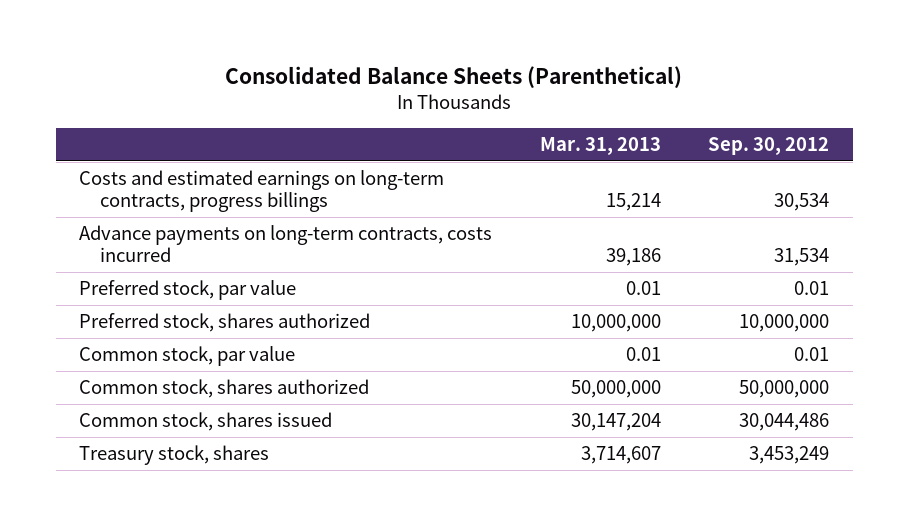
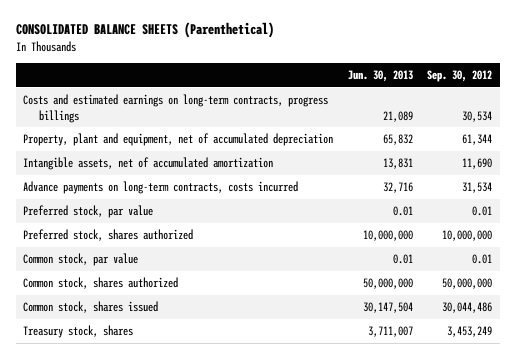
[225,66,683,89] Consolidated Balance Sheets (Parenthetical) -> [15,22,274,39] CONSOLIDATED BALANCE SHEETS (Parenthetical)
[539,136,661,155] Mar. 31, 2013 -> none
none -> [347,69,413,82] Jun. 30, 2013
none -> [23,133,334,147] Property, plant and equipment, net of accumulated depreciation
none -> [23,157,274,171] Intangible assets, net of accumulated amortization

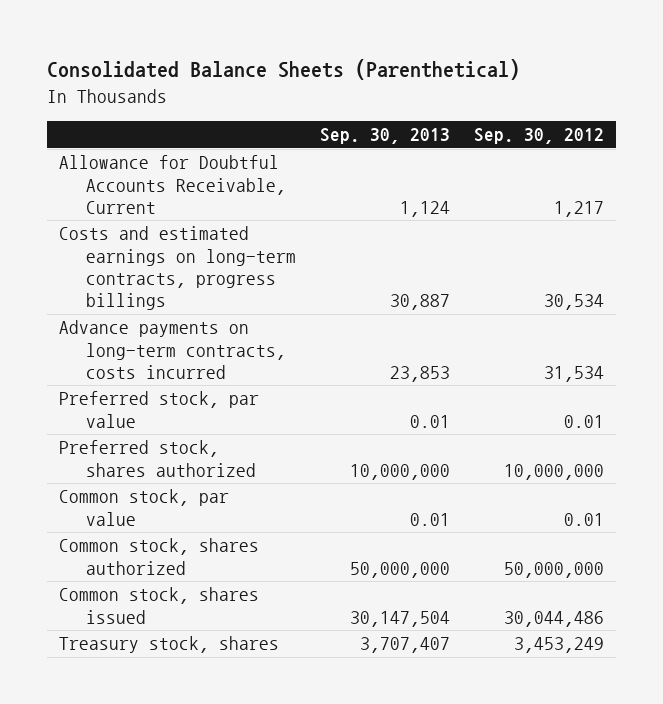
[15,22,274,39] CONSOLIDATED BALANCE SHEETS (Parenthetical) -> [47,59,521,81] Consolidated Balance Sheets (Parenthetical)
[347,69,413,82] Jun. 30, 2013 -> none
none -> [319,128,450,145] Sep. 30, 2013
none -> [59,155,286,214] Allowance for Doubtful Accounts Receivable, Current
[23,133,334,147] Property, plant and equipment, net of accumulated depreciation -> none
[23,157,274,171] Intangible assets, net of accumulated amortization -> none

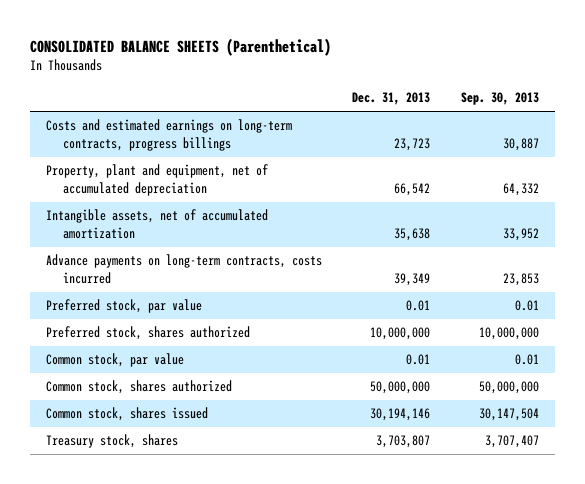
[47,59,521,81] Consolidated Balance Sheets (Parenthetical) -> [30,37,332,56] CONSOLIDATED BALANCE SHEETS (Parenthetical)
[474,128,605,145] Sep. 30, 2012 -> none
none -> [352,92,431,106] Dec. 31, 2013
[59,155,286,214] Allowance for Doubtful Accounts Receivable, Current -> none
none -> [45,164,268,197] Property, plant and equipment, net of accumulated depreciation
none -> [45,209,268,240] Intangible assets, net of accumulated amortization

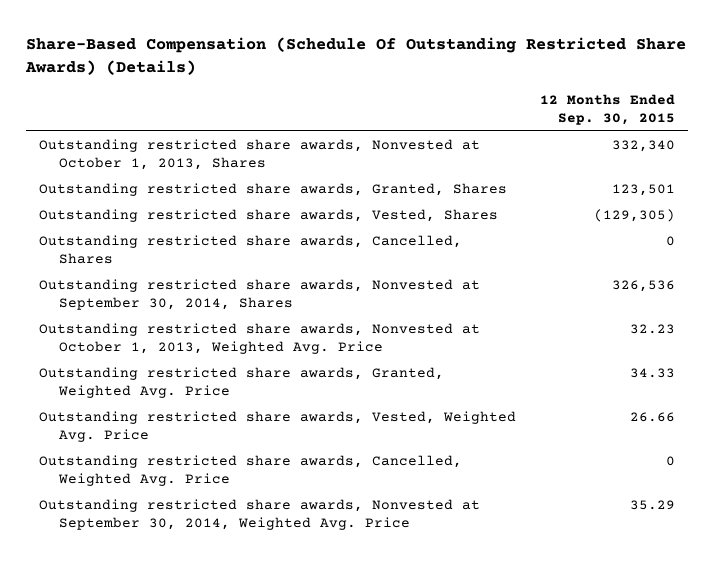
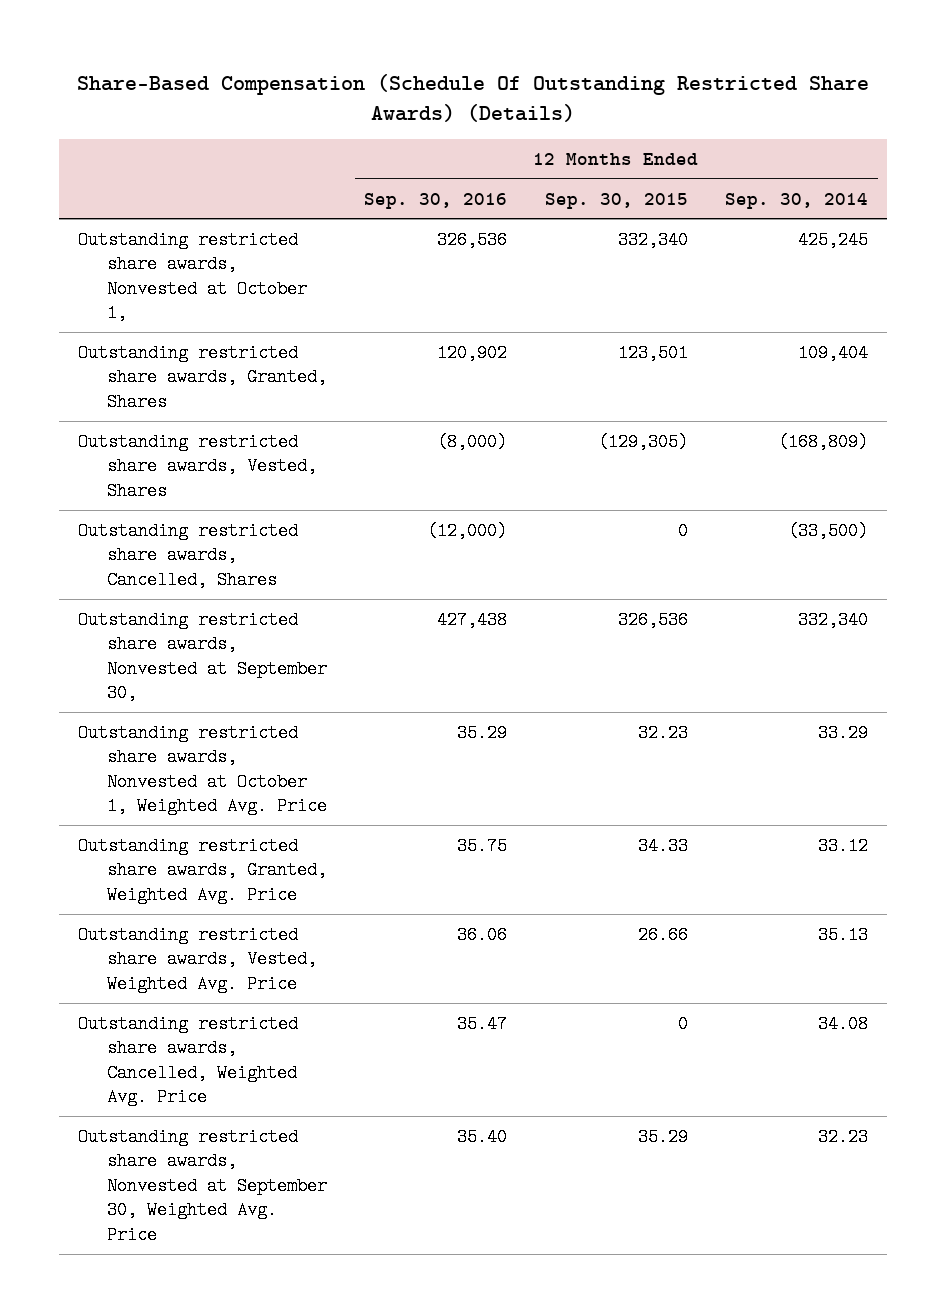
none -> [364,192,508,209] Sep. 30, 2016
none -> [725,192,869,209] Sep. 30, 2014
[38,139,480,171] Outstanding restricted share awards, Nonvested at October 1, 2013, Shares -> [78,230,307,323] Outstanding restricted share awards, Nonvested at October 1,
[38,279,480,311] Outstanding restricted share awards, Nonvested at September 30, 2014, Shares -> [78,610,327,703] Outstanding restricted share awards, Nonvested at September 30,
[38,323,480,355] Outstanding restricted share awards, Nonvested at October 1, 2013, Weighted Avg. Price -> [78,723,327,816] Outstanding restricted share awards, Nonvested at October 1, Weighted Avg. Price
[38,499,480,531] Outstanding restricted share awards, Nonvested at September 30, 2014, Weighted Avg. Price -> [78,1127,327,1244] Outstanding restricted share awards, Nonvested at September 30, Weighted Avg. Price

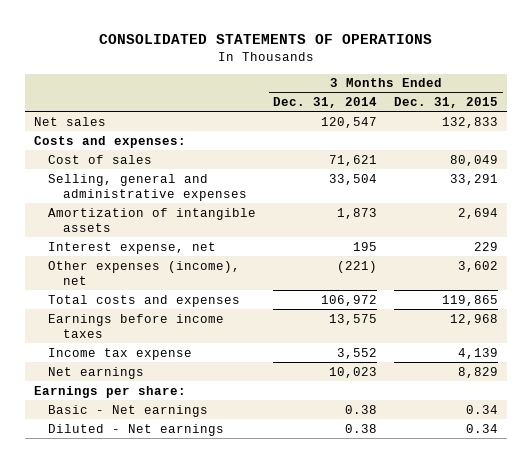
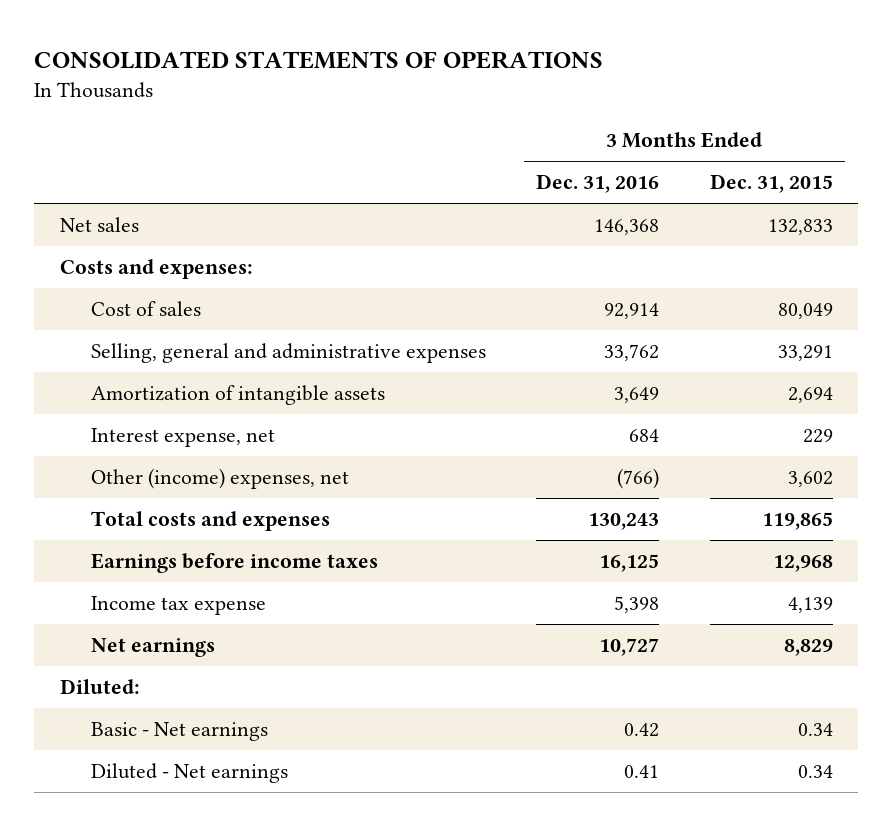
[273,96,378,108] Dec. 31, 2014 -> none
none -> [536,174,660,194] Dec. 31, 2016
[48,260,241,285] Other expenses (income), net -> [90,468,349,490] Other (income) expenses, net
[33,385,186,398] Earnings per share: -> none
none -> [59,679,140,695] Diluted:

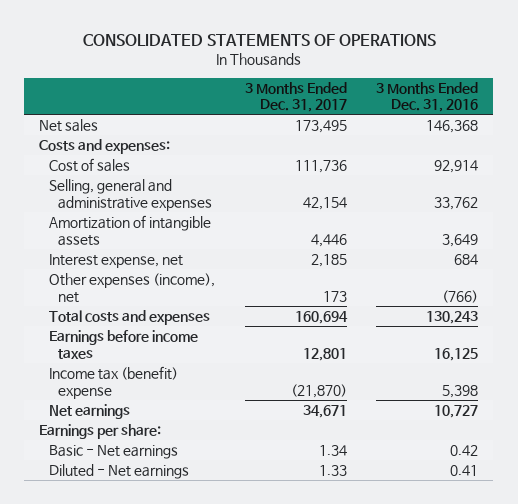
[709,174,833,194] Dec. 31, 2015 -> none
none -> [244,81,347,113] 3 Months Ended Dec. 31, 2017
[90,468,349,490] Other (income) expenses, net -> [48,272,215,303] Other expenses (income), net
[90,596,266,616] Income tax expense -> [48,365,178,399] Income tax (benefit) expense
[59,679,140,695] Diluted: -> none
none -> [39,423,162,439] Earnings per share:

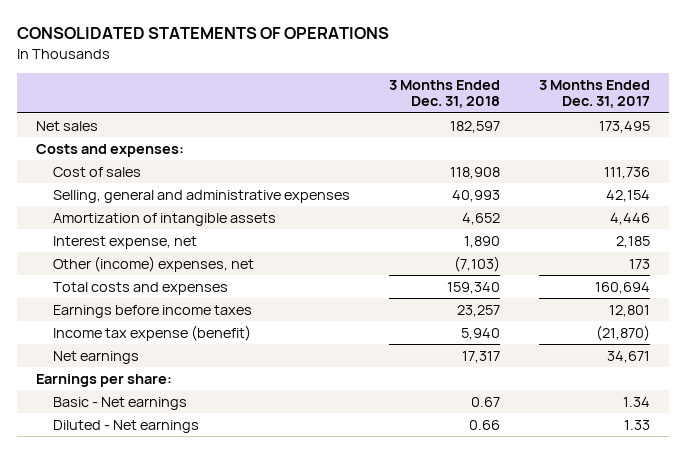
[376,81,479,113] 3 Months Ended Dec. 31, 2016 -> none
none -> [389,79,501,109] 3 Months Ended Dec. 31, 2018
[48,272,215,303] Other expenses (income), net -> [53,255,255,272] Other (income) expenses, net
[48,365,178,399] Income tax (benefit) expense -> [53,324,252,341] Income tax expense (benefit)

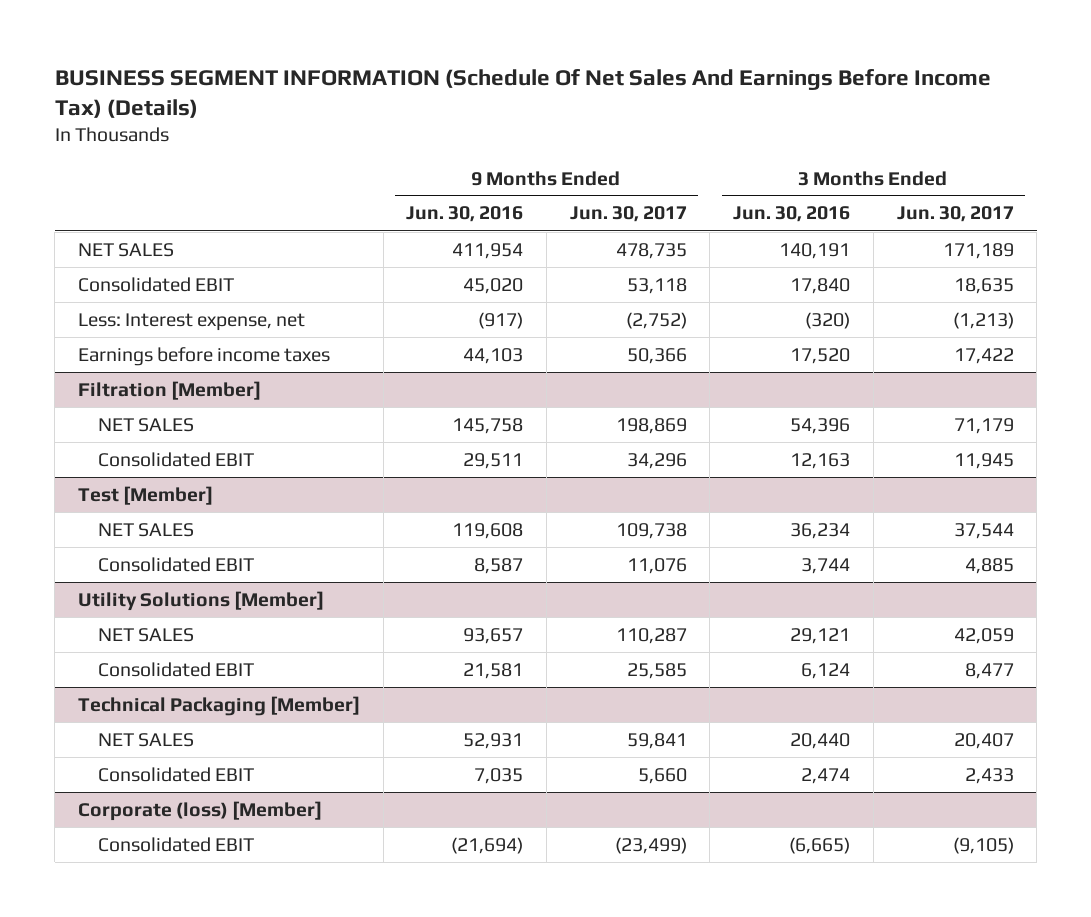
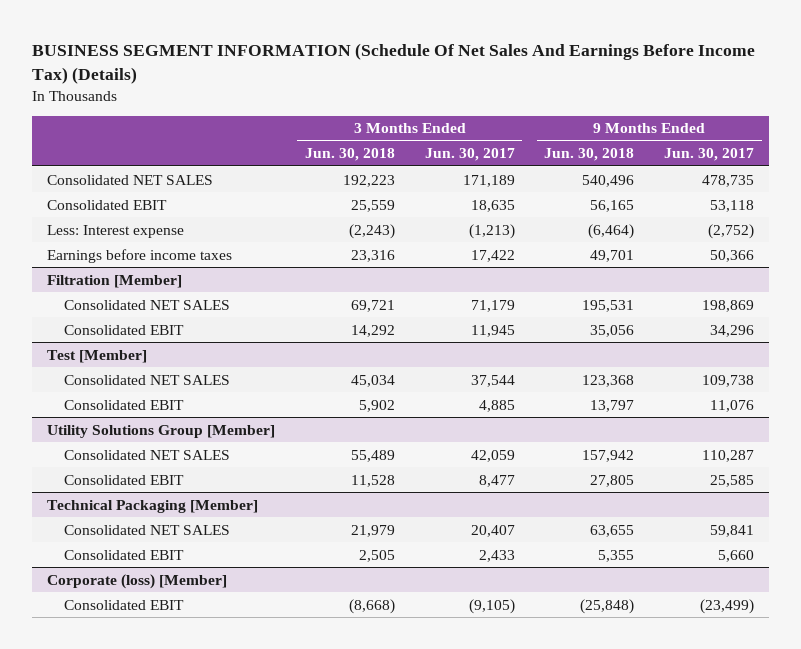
[406,206,524,223] Jun. 30, 2016 -> none
[733,206,851,223] Jun. 30, 2016 -> none
none -> [304,148,395,162] Jun. 30, 2018
none -> [544,148,635,162] Jun. 30, 2018
[77,242,174,257] NET SALES -> [46,174,213,185] Consolidated NET SALES
[77,312,305,331] Less: Interest expense, net -> [46,224,184,238] Less: Interest expense
[97,417,194,432] NET SALES -> [64,299,231,310] Consolidated NET SALES
[97,522,194,537] NET SALES -> [64,374,231,385] Consolidated NET SALES
[77,590,324,611] Utility Solutions [Member] -> [46,424,275,438] Utility Solutions Group [Member]
[97,627,194,642] NET SALES -> [64,449,231,460] Consolidated NET SALES
[97,732,194,747] NET SALES -> [64,524,231,535] Consolidated NET SALES

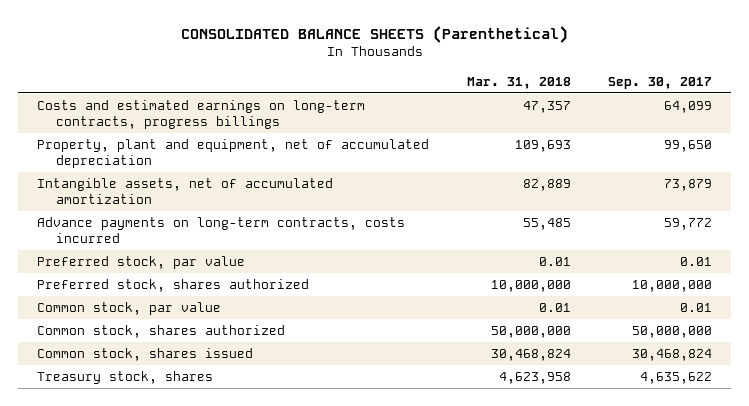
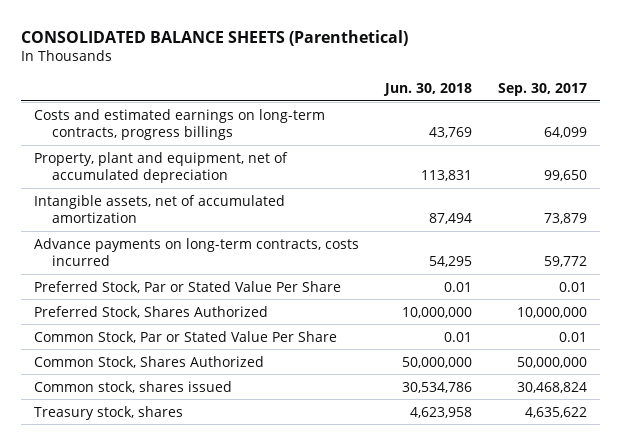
[466,76,571,89] Mar. 31, 2018 -> none
none -> [383,82,473,96] Jun. 30, 2018
[36,256,245,270] Preferred stock, par value -> [34,280,342,293] Preferred Stock, Par or Stated Value Per Share
[36,279,309,293] Preferred stock, shares authorized -> [34,305,269,318] Preferred Stock, Shares Authorized
[36,302,221,316] Common stock, par value -> [34,330,338,343] Common Stock, Par or Stated Value Per Share
[36,325,285,339] Common stock, shares authorized -> [34,355,265,368] Common Stock, Shares Authorized

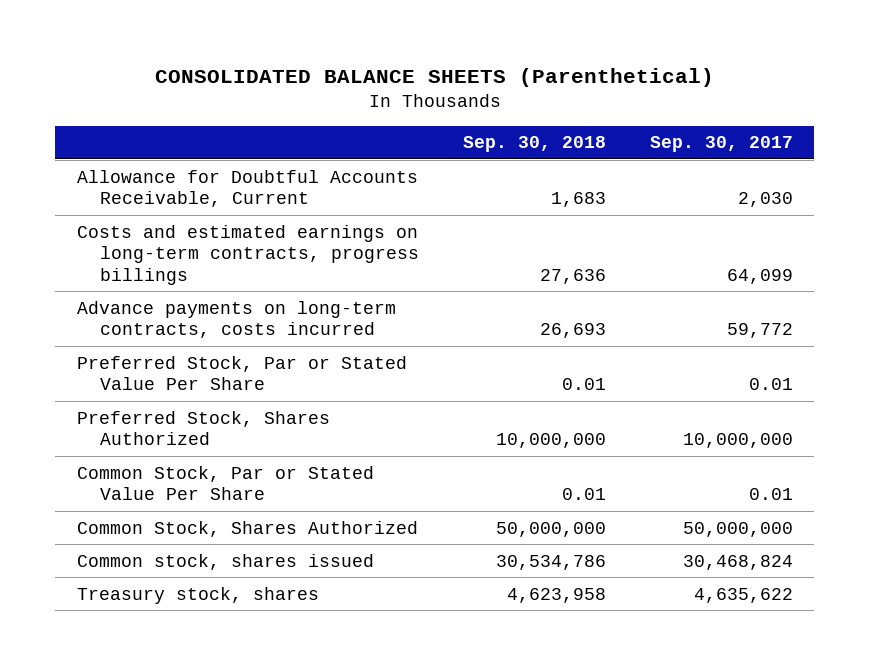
[383,82,473,96] Jun. 30, 2018 -> none
none -> [462,136,606,153] Sep. 30, 2018
none -> [76,169,418,208] Allowance for Doubtful Accounts Receivable, Current
[34,151,289,183] Property, plant and equipment, net of accumulated depreciation -> none
[34,194,286,223] Intangible assets, net of accumulated amortization -> none

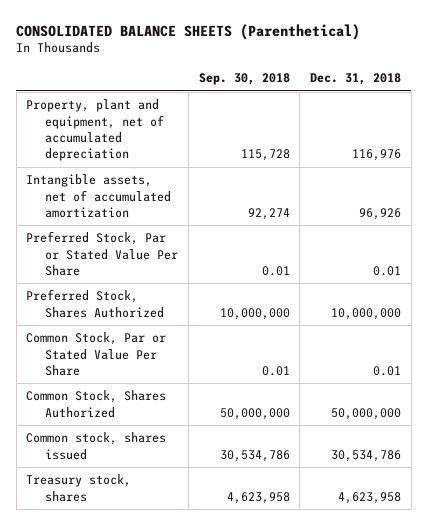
[649,136,793,153] Sep. 30, 2017 -> none
none -> [310,73,402,86] Dec. 31, 2018
[76,169,418,208] Allowance for Doubtful Accounts Receivable, Current -> none
[76,224,420,285] Costs and estimated earnings on long-term contracts, progress billings -> none
[76,300,396,339] Advance payments on long-term contracts, costs incurred -> none
none -> [26,99,165,161] Property, plant and equipment, net of accumulated depreciation
none -> [26,174,172,218] Intangible assets, net of accumulated amortization

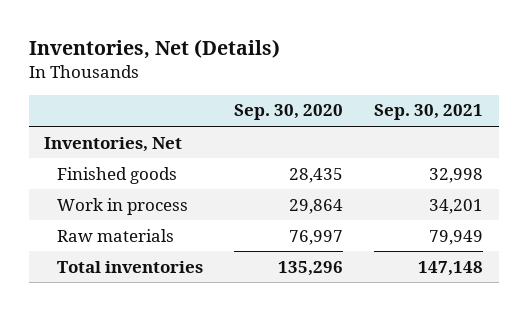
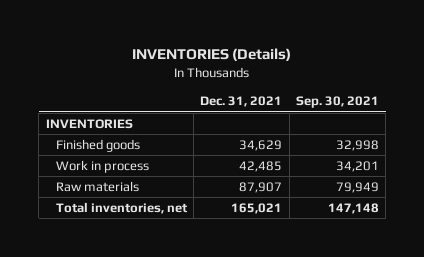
[28,38,280,59] Inventories, Net (Details) -> [132,48,292,62] INVENTORIES (Details)
[234,104,344,121] Sep. 30, 2020 -> none
none -> [200,96,283,108] Dec. 31, 2021
[44,136,183,152] Inventories, Net -> [45,119,133,130] INVENTORIES
[57,260,204,273] Total inventories -> [55,202,188,215] Total inventories, net

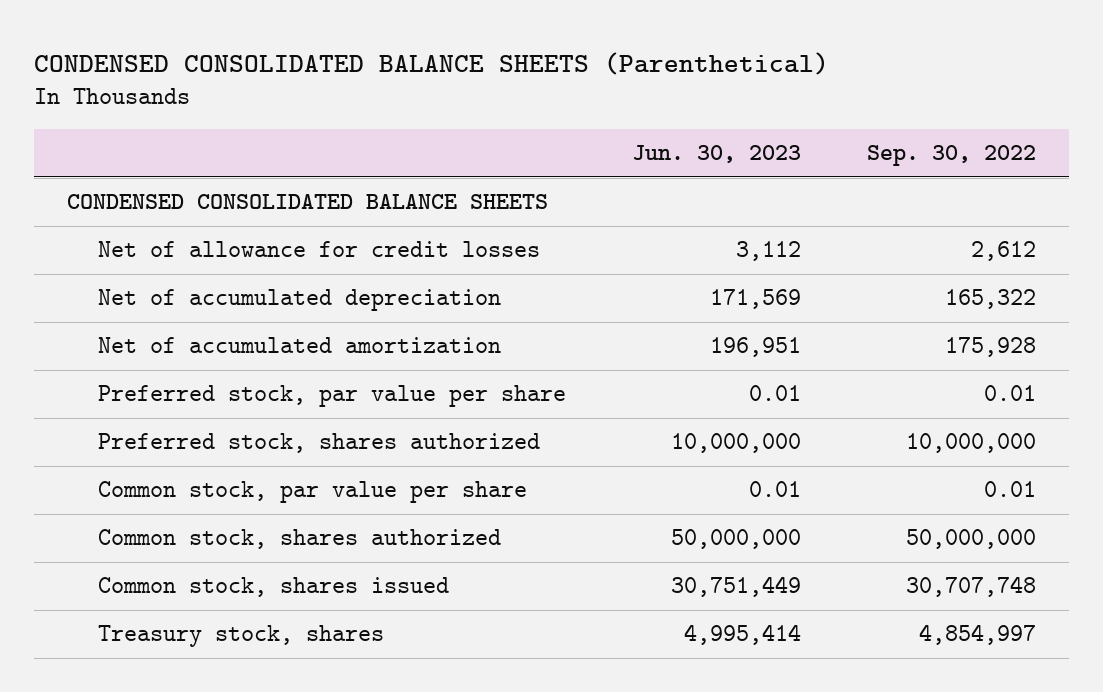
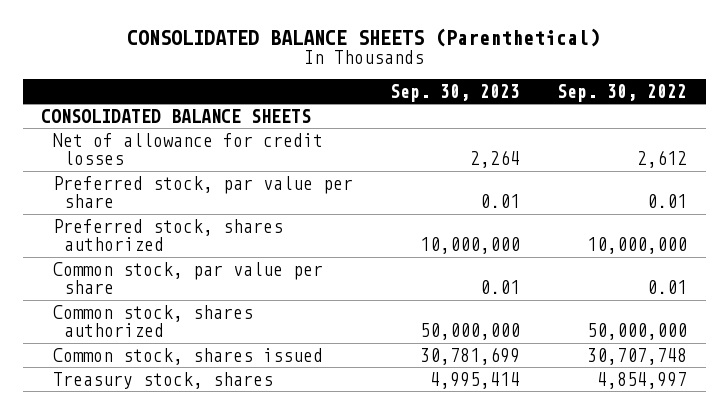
[33,51,829,75] CONDENSED CONSOLIDATED BALANCE SHEETS (Parenthetical) -> [127,27,601,47] CONSOLIDATED BALANCE SHEETS (Parenthetical)
[632,145,802,164] Jun. 30, 2023 -> none
none -> [389,83,520,102] Sep. 30, 2023
[66,194,548,210] CONDENSED CONSOLIDATED BALANCE SHEETS -> [41,108,312,123] CONSOLIDATED BALANCE SHEETS
[98,289,502,312] Net of accumulated depreciation -> none
[98,337,502,354] Net of accumulated amortization -> none

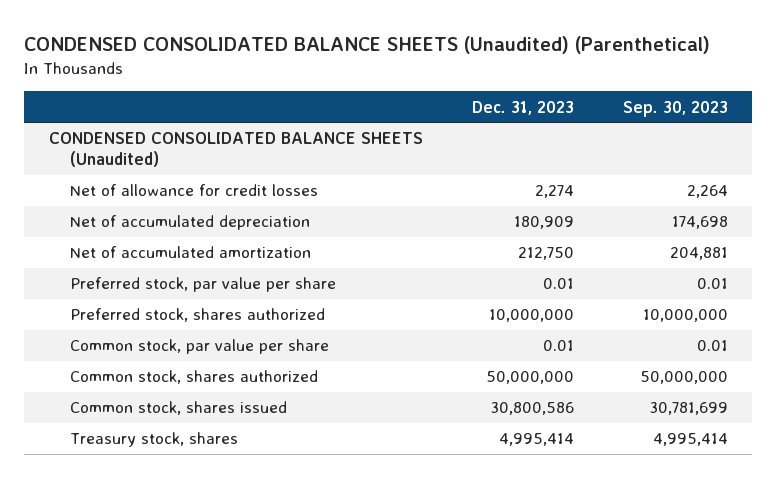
[127,27,601,47] CONSOLIDATED BALANCE SHEETS (Parenthetical) -> [24,36,711,55] CONDENSED CONSOLIDATED BALANCE SHEETS (Unaudited) (Parenthetical)
[557,83,688,102] Sep. 30, 2022 -> none
none -> [471,100,574,115] Dec. 31, 2023
[41,108,312,123] CONSOLIDATED BALANCE SHEETS -> [48,132,423,168] CONDENSED CONSOLIDATED BALANCE SHEETS (Unaudited)
none -> [69,215,310,231] Net of accumulated depreciation
none -> [69,246,311,259] Net of accumulated amortization

